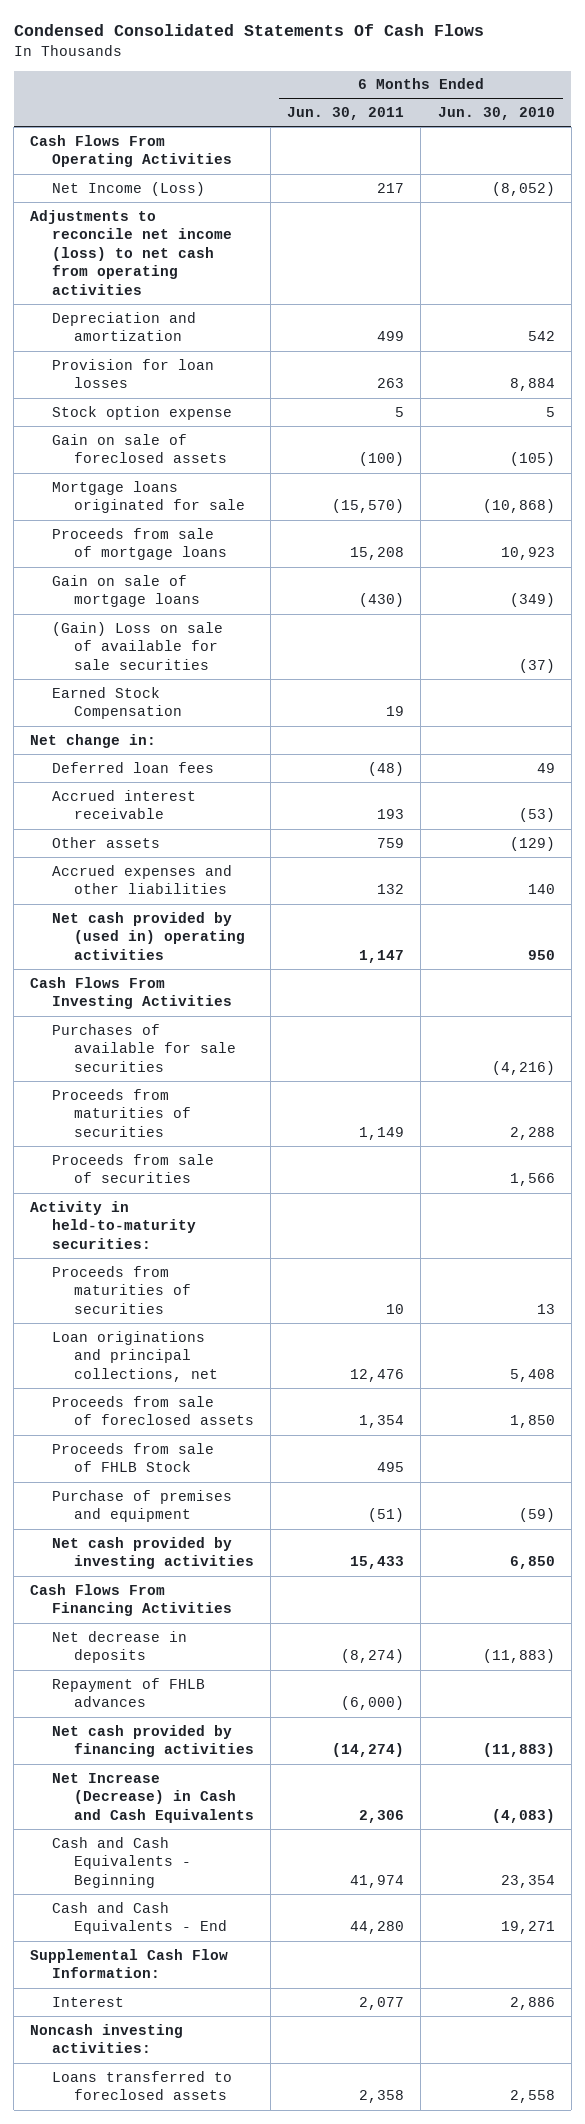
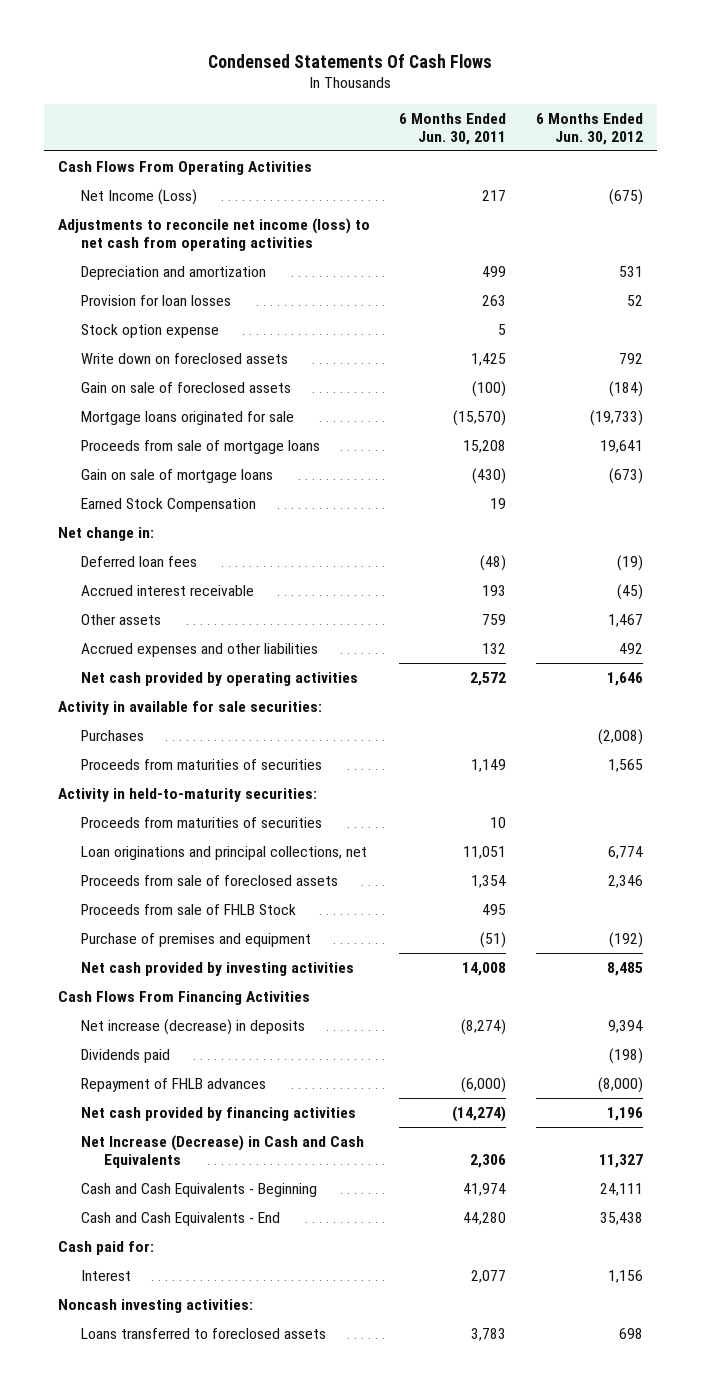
[13,24,484,37] Condensed Consolidated Statements Of Cash Flows -> [208,53,493,68] Condensed Statements Of Cash Flows
[437,107,555,121] Jun. 30, 2010 -> none
none -> [535,112,643,145] 6 Months Ended Jun. 30, 2012
none -> [81,353,289,365] Write down on foreclosed assets
[52,621,224,670] (Gain) Loss on sale of available for sale securities -> none
[30,976,233,1010] Cash Flows From Investing Activities -> none
[52,911,245,960] Net cash provided by (used in) operating activities -> [81,672,359,687] Net cash provided by operating activities
[359,949,405,963] 1,147 -> [470,672,507,687] 2,572
none -> [58,701,323,716] Activity in available for sale securities:
[52,1023,236,1072] Purchases of available for sale securities -> [81,730,145,742] Purchases
[52,1153,215,1184] Proceeds from sale of securities -> none
[350,1368,405,1382] 12,476 -> [463,846,507,860] 11,051
[350,1556,405,1570] 15,433 -> [462,962,507,977] 14,008
[52,1630,188,1664] Net decrease in deposits -> [81,1019,306,1036] Net increase (decrease) in deposits
none -> [81,1049,171,1064] Dividends paid
[30,1948,229,1979] Supplemental Cash Flow Information: -> none
none -> [58,1241,155,1256] Cash paid for:
[359,2090,405,2104] 2,358 -> [471,1328,507,1342] 3,783

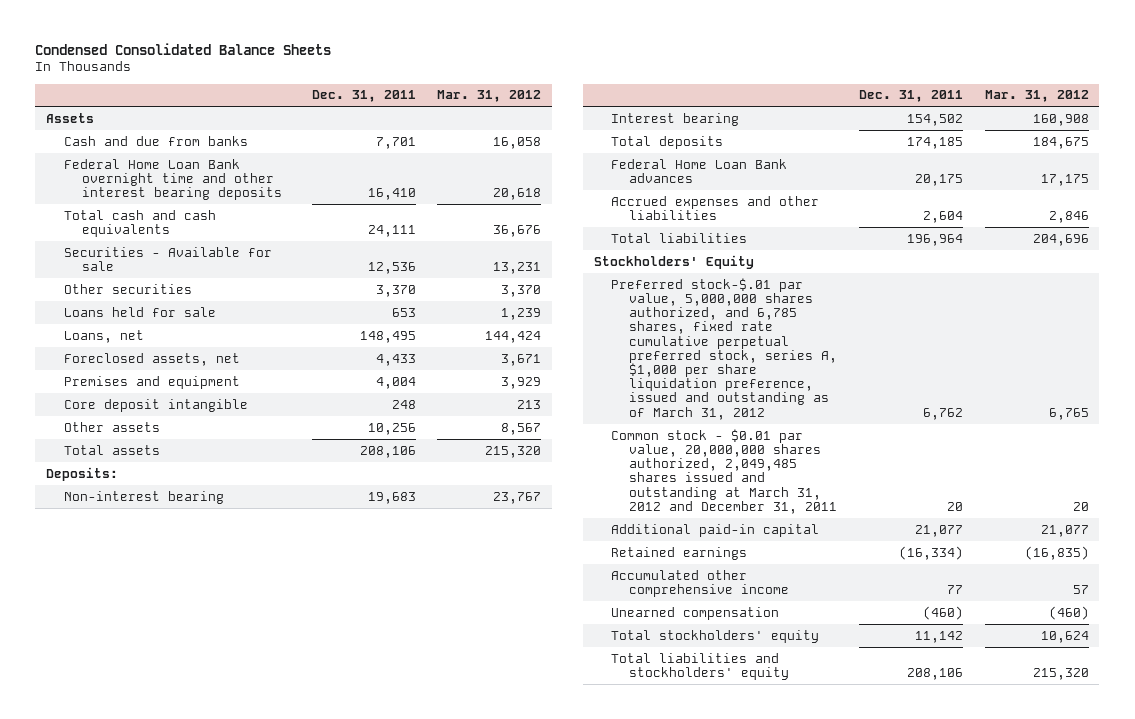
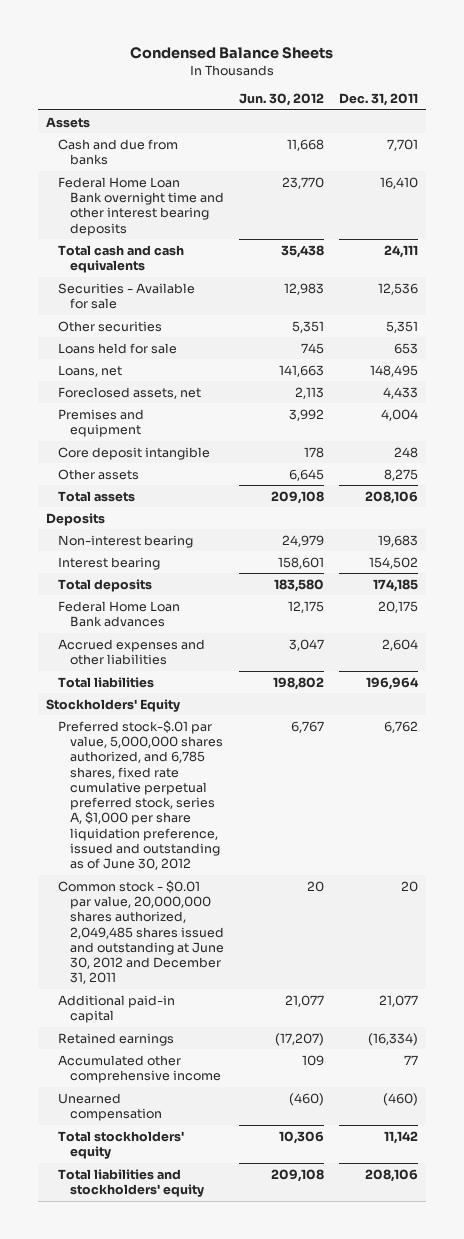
[35,42,332,55] Condensed Consolidated Balance Sheets -> [129,46,333,59] Condensed Balance Sheets
[437,90,542,103] Mar. 31, 2012 -> none
none -> [239,93,325,107] Jun. 30, 2012
[375,284,416,297] 3,370 -> [386,320,419,333] 5,351
[367,422,416,435] 10,256 -> [384,468,419,481] 8,275
[46,466,119,481] Deposits: -> [45,512,105,526] Deposits
[611,277,838,420] Preferred stock-$.01 par value, 5,000,000 shares authorized, and 6,785 shares, fixed rate cumulative perpetual preferred stock, series A, $1,000 per share liquidation preference, issued and outstanding as of March 31, 2012 -> [57,719,224,871] Preferred stock-$.01 par value, 5,000,000 shares authorized, and 6,785 shares, fixed rate cumulative perpetual preferred stock, series A, $1,000 per share liquidation preference, issued and outstanding as of June 30, 2012
[611,428,838,514] Common stock - $0.01 par value, 20,000,000 shares authorized, 2,049,485 shares issued and outstanding at March 31, 2012 and December 31, 2011 -> [57,879,225,985] Common stock - $0.01 par value, 20,000,000 shares authorized, 2,049,485 shares issued and outstanding at June 30, 2012 and December 31, 2011

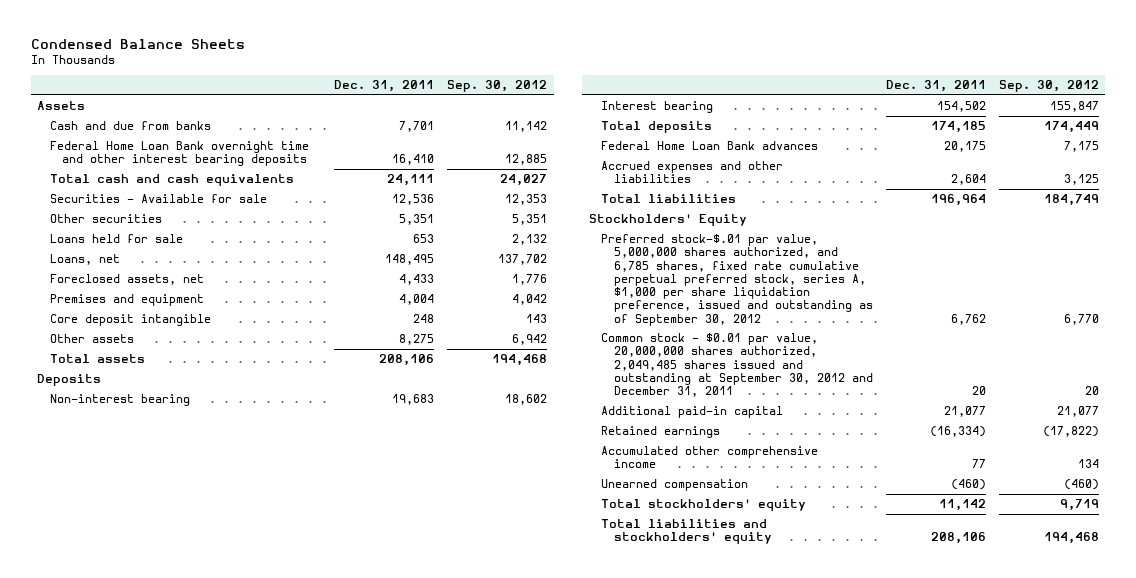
[239,93,325,107] Jun. 30, 2012 -> none
none -> [447,80,548,93] Sep. 30, 2012
[57,719,224,871] Preferred stock-$.01 par value, 5,000,000 shares authorized, and 6,785 shares, fixed rate cumulative perpetual preferred stock, series A, $1,000 per share liquidation preference, issued and outstanding as of June 30, 2012 -> [601,234,873,326] Preferred stock-$.01 par value, 5,000,000 shares authorized, and 6,785 shares, fixed rate cumulative perpetual preferred stock, series A, $1,000 per share liquidation preference, issued and outstanding as of September 30, 2012
[57,879,225,985] Common stock - $0.01 par value, 20,000,000 shares authorized, 2,049,485 shares issued and outstanding at June 30, 2012 and December 31, 2011 -> [601,333,873,398] Common stock - $0.01 par value, 20,000,000 shares authorized, 2,049,485 shares issued and outstanding at September 30, 2012 and December 31, 2011

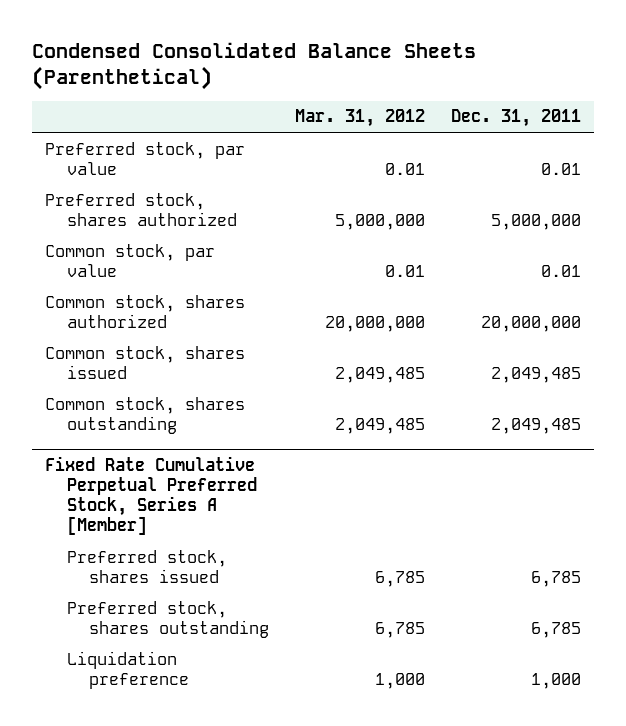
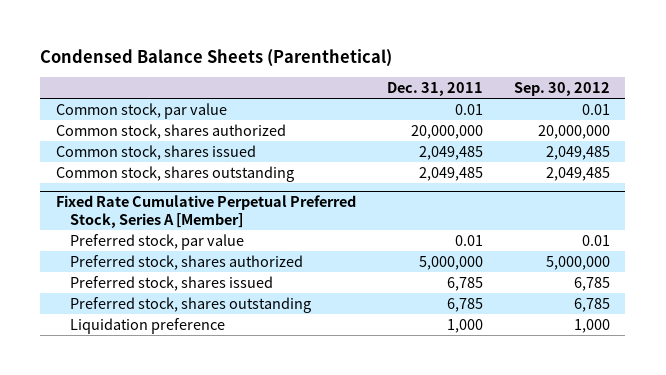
[32,42,477,91] Condensed Consolidated Balance Sheets (Parenthetical) -> [40,48,393,67] Condensed Balance Sheets (Parenthetical)
[295,109,426,128] Mar. 31, 2012 -> none
none -> [513,81,610,96] Sep. 30, 2012
[45,141,246,175] Preferred stock, par value -> none
[45,192,238,226] Preferred stock, shares authorized -> none
none -> [69,233,244,250] Preferred stock, par value
none -> [69,254,303,270] Preferred stock, shares authorized

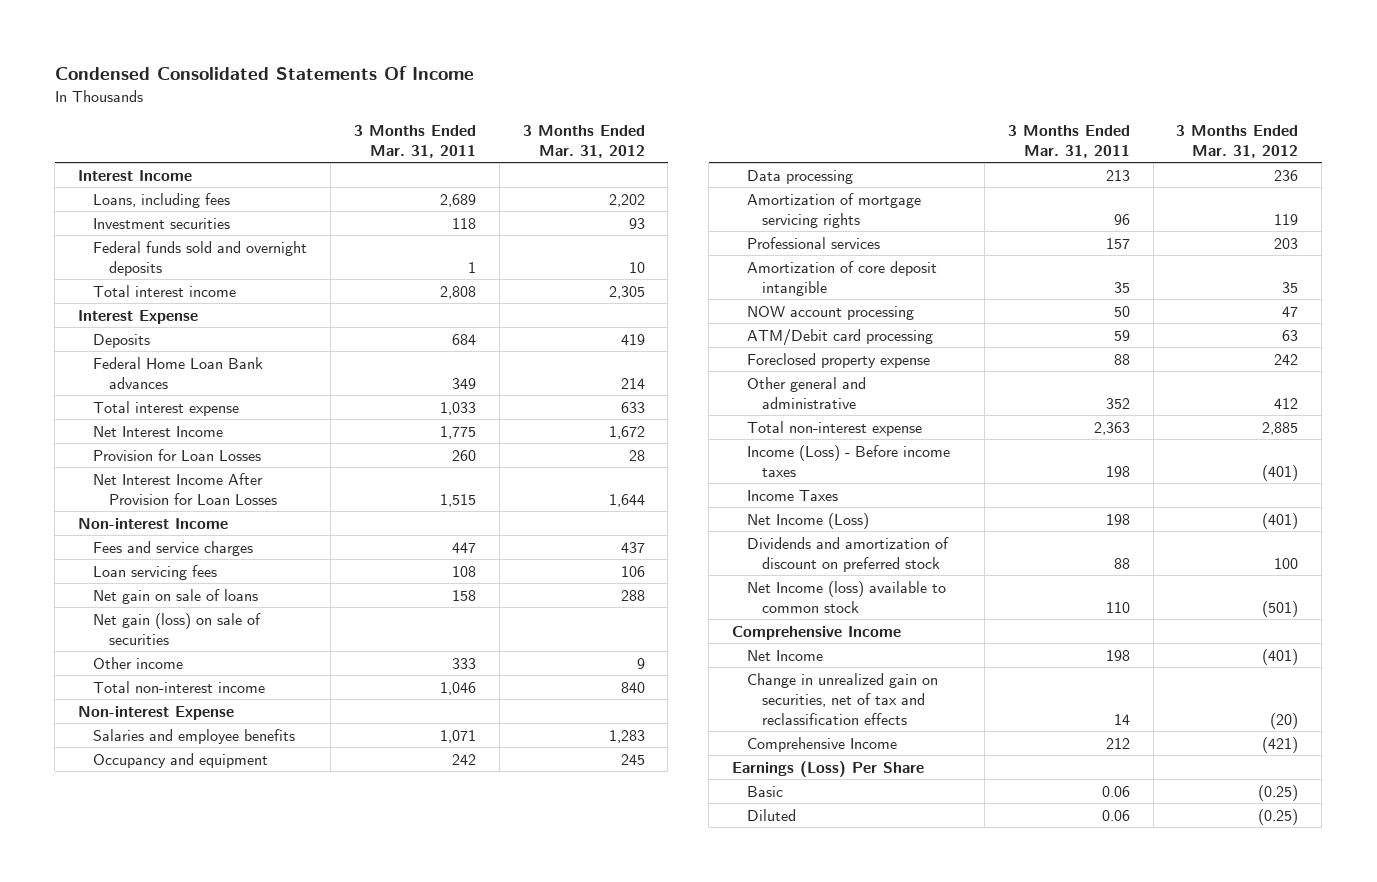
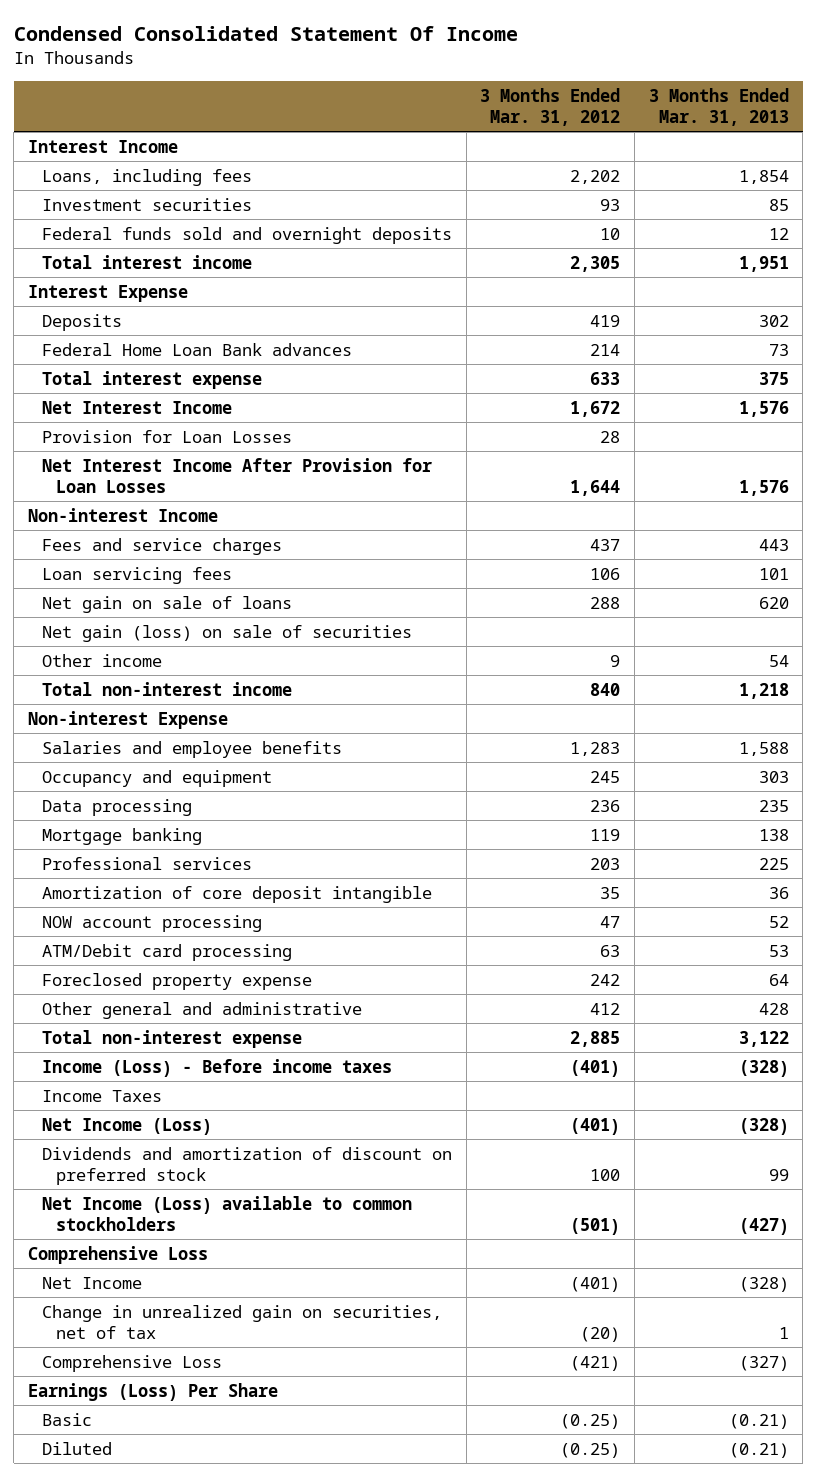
[54,66,474,81] Condensed Consolidated Statements Of Income -> [13,25,518,41] Condensed Consolidated Statement Of Income
[354,124,477,159] 3 Months Ended Mar. 31, 2011 -> none
none -> [648,87,789,126] 3 Months Ended Mar. 31, 2013
[747,192,922,228] Amortization of mortgage servicing rights -> [42,827,203,845] Mortgage banking
[747,580,947,613] Net Income (loss) available to common stock -> [42,1195,413,1231] Net Income (Loss) available to common stockholders
[731,625,901,640] Comprehensive Income -> [28,1245,209,1264] Comprehensive Loss
[747,672,939,725] Change in unrealized gain on securities, net of tax and reclassification effects -> [42,1304,443,1339] Change in unrealized gain on securities, net of tax
[747,736,898,752] Comprehensive Income -> [42,1354,223,1372] Comprehensive Loss

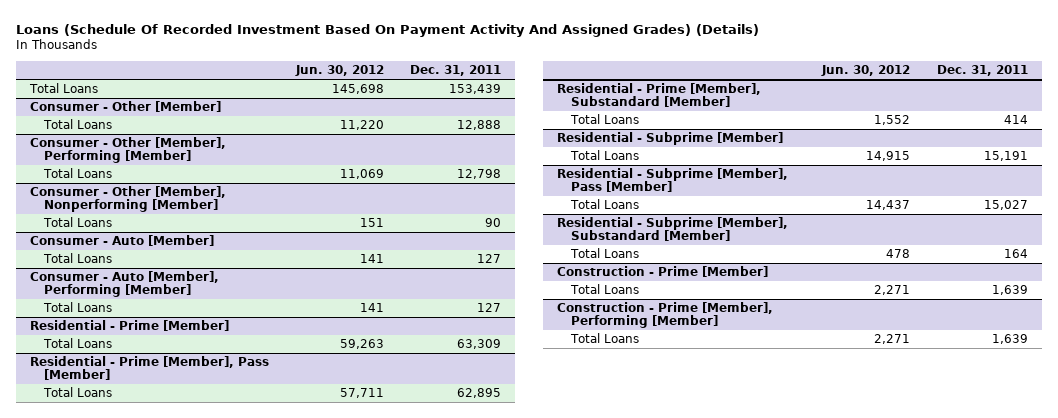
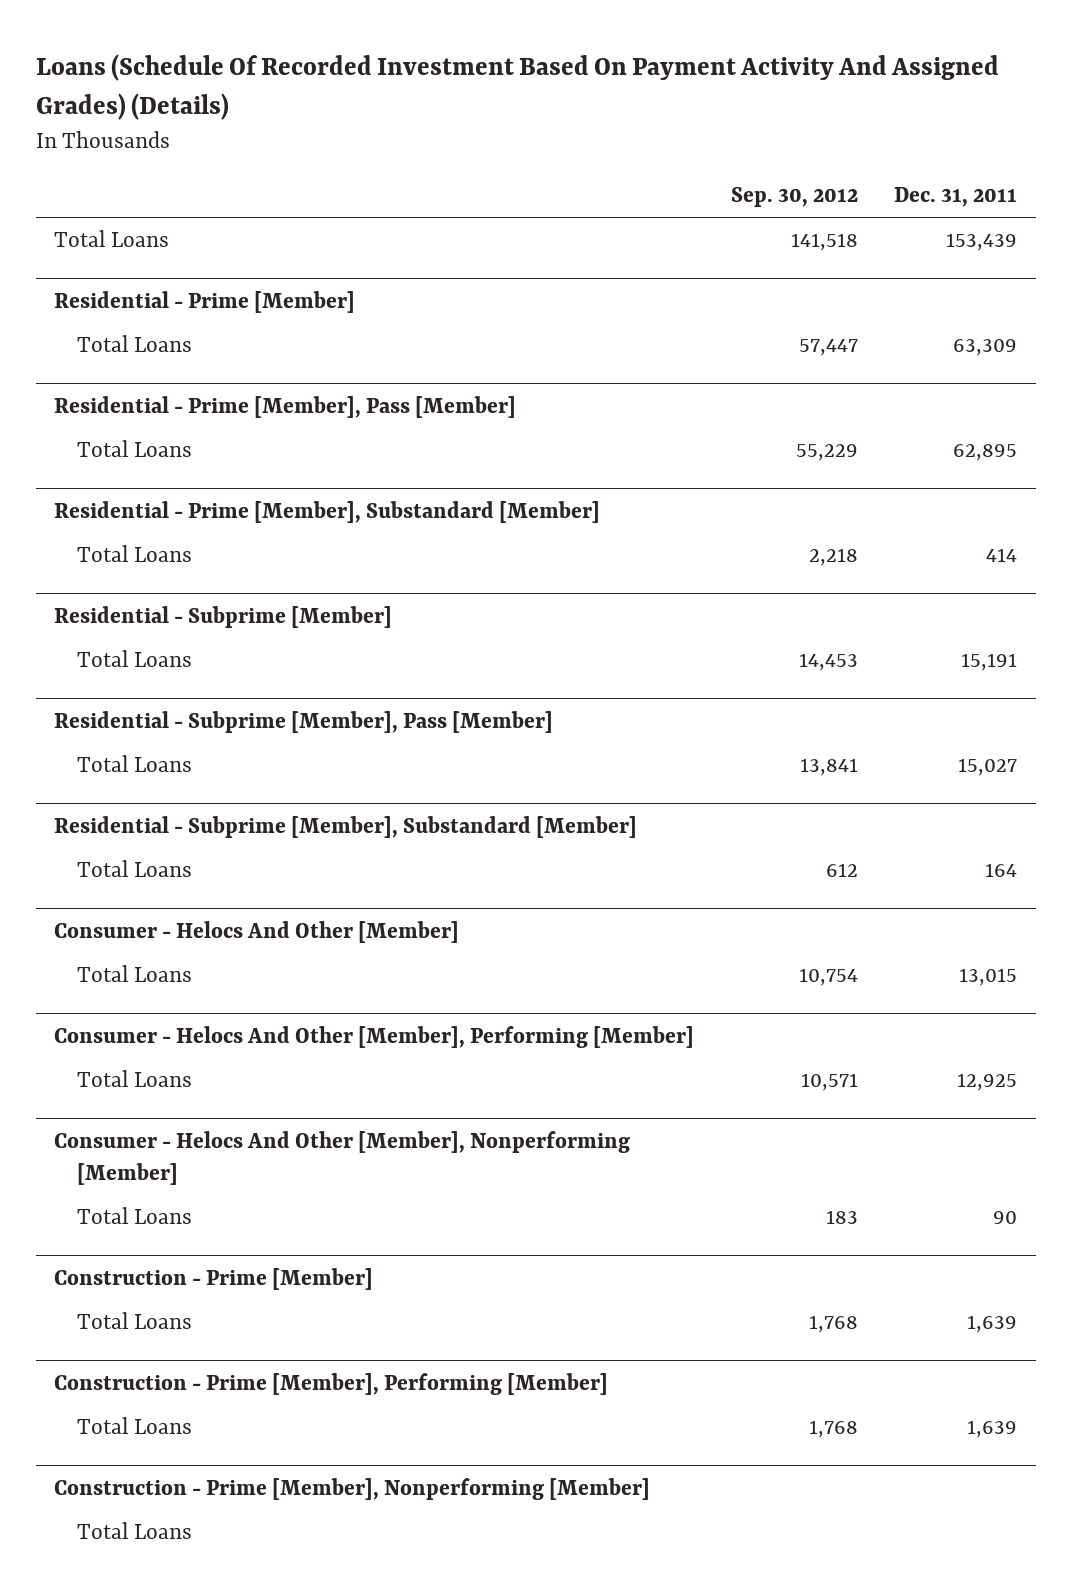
[294,65,384,77] Jun. 30, 2012 -> none
none -> [730,187,858,208] Sep. 30, 2012
[29,101,221,113] Consumer - Other [Member] -> none
[42,119,112,130] Total Loans -> none
[29,137,226,164] Consumer - Other [Member], Performing [Member] -> none
[42,168,112,179] Total Loans -> none
[29,186,226,213] Consumer - Other [Member], Nonperforming [Member] -> none
[42,217,112,228] Total Loans -> none
[29,235,214,247] Consumer - Auto [Member] -> none
[42,253,112,264] Total Loans -> none
[29,271,219,298] Consumer - Auto [Member], Performing [Member] -> none
[42,302,112,313] Total Loans -> none
none -> [54,920,460,943] Consumer - Helocs And Other [Member]
none -> [77,965,193,983] Total Loans
none -> [54,1025,695,1048] Consumer - Helocs And Other [Member], Performing [Member]
none -> [77,1070,193,1088] Total Loans
none -> [54,1130,631,1186] Consumer - Helocs And Other [Member], Nonperforming [Member]
none -> [77,1207,193,1225] Total Loans
none -> [54,1477,651,1500] Construction - Prime [Member], Nonperforming [Member]
none -> [77,1522,193,1540] Total Loans

